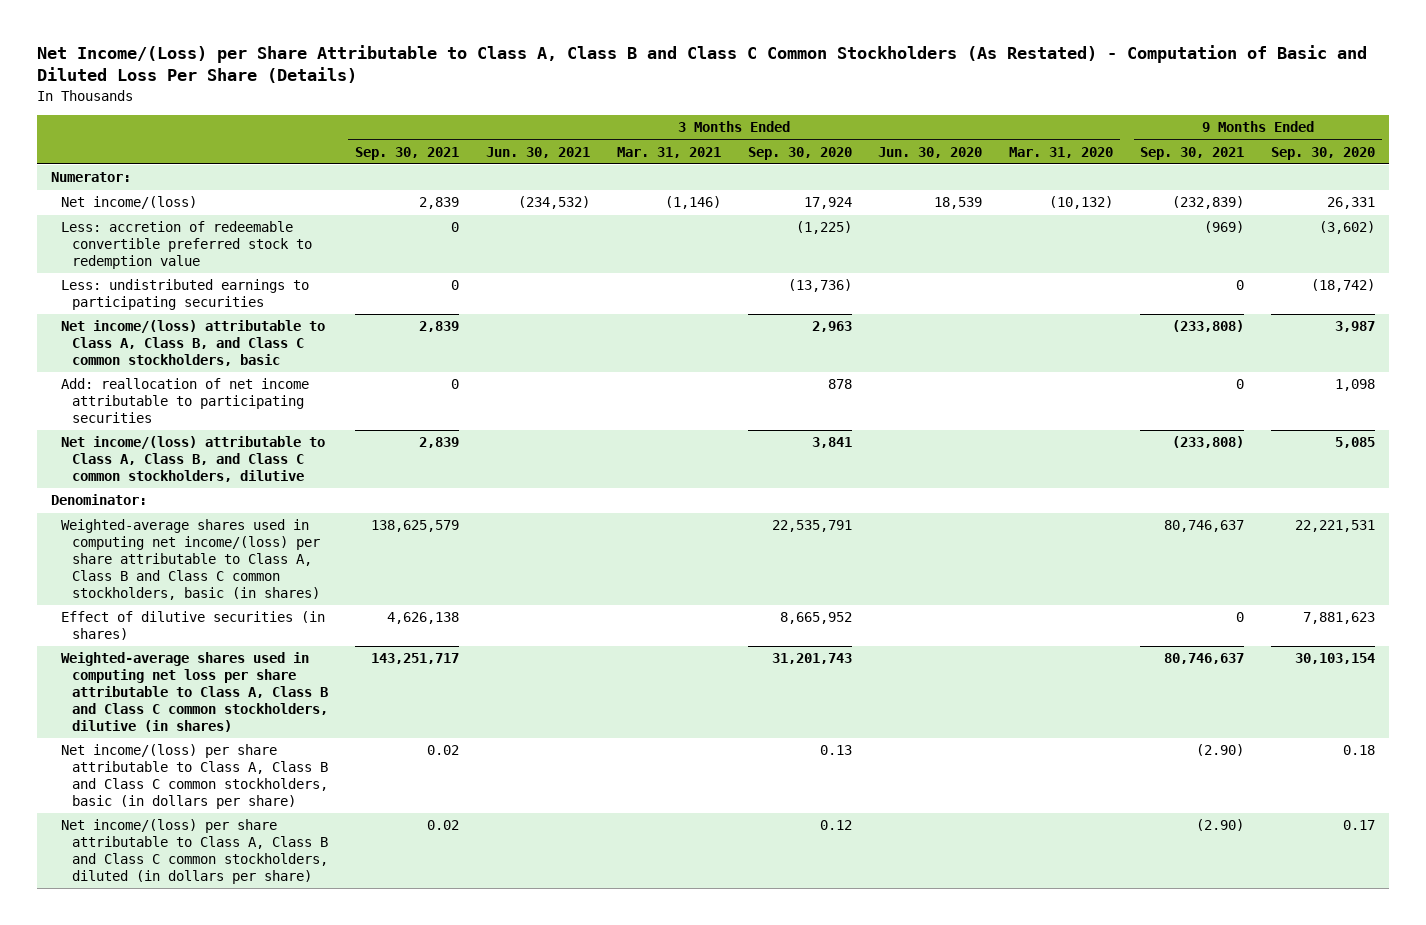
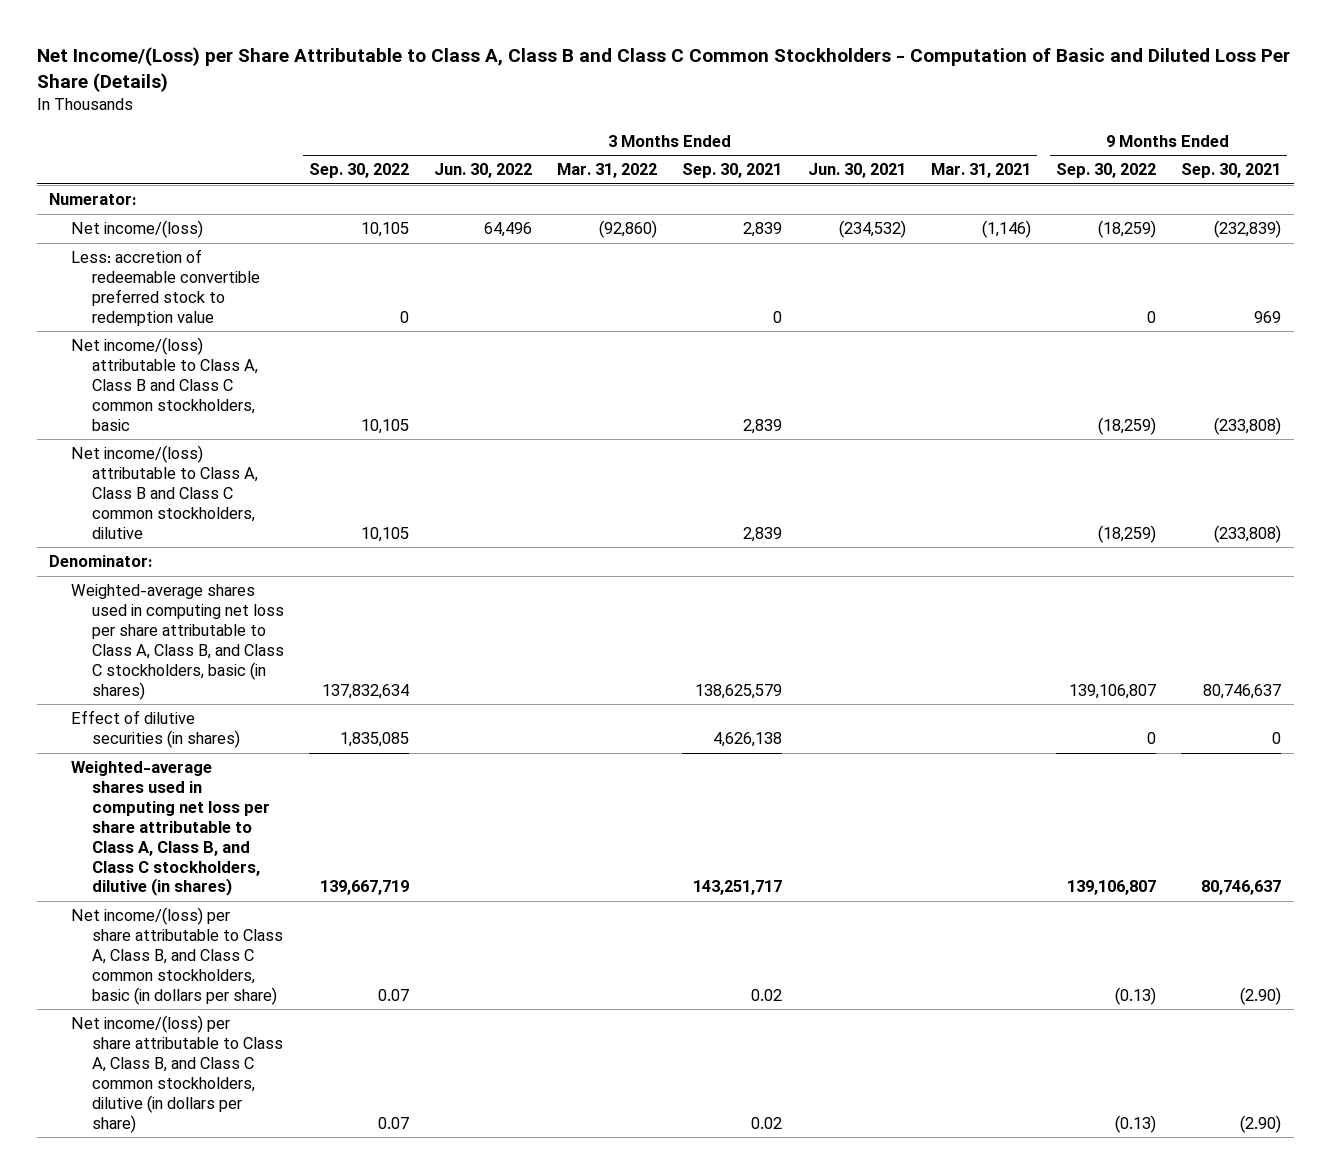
[37,45,1368,84] Net Income/(Loss) per Share Attributable to Class A, Class B and Class C Common Stockholders (As Restated) - Computation of Basic and Diluted Loss Per Share (Details) -> [36,47,1290,92] Net Income/(Loss) per Share Attributable to Class A, Class B and Class C Common Stockholders - Computation of Basic and Diluted Loss Per Share (Details)
[747,146,852,160] Sep. 30, 2020 -> none
[878,146,983,158] Jun. 30, 2020 -> none
[1009,146,1114,158] Mar. 31, 2020 -> none
[1271,146,1376,160] Sep. 30, 2020 -> none
none -> [309,163,410,179] Sep. 30, 2022
none -> [434,163,533,179] Jun. 30, 2022
none -> [557,163,658,179] Mar. 31, 2022
none -> [1055,163,1156,179] Sep. 30, 2022
[61,279,310,311] Less: undistributed earnings to participating securities -> none
[61,378,310,424] Add: reallocation of net income attributable to participating securities -> none
[1204,221,1245,234] (969) -> [1253,310,1281,323] 969
[61,320,326,367] Net income/(loss) attributable to Class A, Class B, and Class C common stockholders, basic -> [70,337,258,431] Net income/(loss) attributable to Class A, Class B and Class C common stockholders, basic
[61,436,326,483] Net income/(loss) attributable to Class A, Class B, and Class C common stockholders, dilutive -> [70,445,258,539] Net income/(loss) attributable to Class A, Class B and Class C common stockholders, dilutive
[61,519,320,601] Weighted-average shares used in computing net income/(loss) per share attributable to Class A, Class B and Class C common stockholders, basic (in shares) -> [70,584,284,700] Weighted-average shares used in computing net loss per share attributable to Class A, Class B, and Class C stockholders, basic (in shares)
[61,652,328,733] Weighted-average shares used in computing net loss per share attributable to Class A, Class B and Class C common stockholders, dilutive (in shares) -> [70,761,270,897] Weighted-average shares used in computing net loss per share attributable to Class A, Class B, and Class C stockholders, dilutive (in shares)
[61,744,328,810] Net income/(loss) per share attributable to Class A, Class B and Class C common stockholders, basic (in dollars per share) -> [70,907,283,1005] Net income/(loss) per share attributable to Class A, Class B, and Class C common stockholders, basic (in dollars per share)
[61,819,328,885] Net income/(loss) per share attributable to Class A, Class B and Class C common stockholders, diluted (in dollars per share) -> [70,1015,283,1133] Net income/(loss) per share attributable to Class A, Class B, and Class C common stockholders, dilutive (in dollars per share)

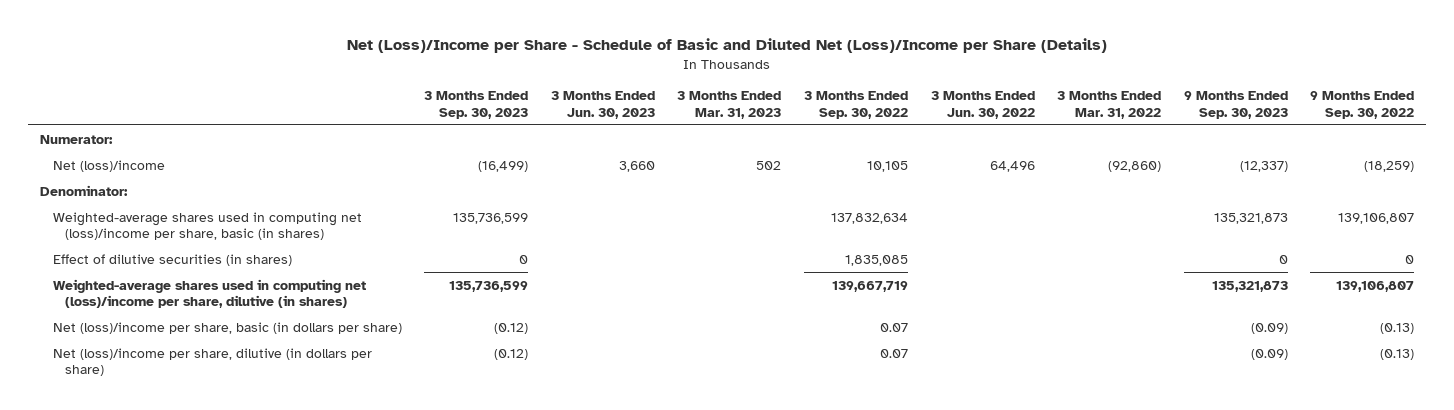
[36,47,1290,92] Net Income/(Loss) per Share Attributable to Class A, Class B and Class C Common Stockholders - Computation of Basic and Diluted Loss Per Share (Details) -> [347,37,1108,53] Net (Loss)/Income per Share - Schedule of Basic and Diluted Net (Loss)/Income per Share (Details)
[682,163,783,179] Sep. 30, 2021 -> none
[807,163,906,179] Jun. 30, 2021 -> none
[930,163,1031,179] Mar. 31, 2021 -> none
[1180,163,1281,179] Sep. 30, 2021 -> none
none -> [424,91,529,119] 3 Months Ended Sep. 30, 2023
none -> [550,91,655,119] 3 Months Ended Jun. 30, 2023
none -> [677,91,782,119] 3 Months Ended Mar. 31, 2023
none -> [1183,91,1288,119] 9 Months Ended Sep. 30, 2023
[70,249,260,326] Less: accretion of redeemable convertible preferred stock to redemption value -> none
[70,337,258,431] Net income/(loss) attributable to Class A, Class B and Class C common stockholders, basic -> none
[70,445,258,539] Net income/(loss) attributable to Class A, Class B and Class C common stockholders, dilutive -> none
[70,220,203,239] Net income/(loss) -> [52,159,165,172] Net (loss)/income
[70,584,284,700] Weighted-average shares used in computing net loss per share attributable to Class A, Class B, and Class C stockholders, basic (in shares) -> [52,211,362,241] Weighted-average shares used in computing net (loss)/income per share, basic (in shares)
[70,761,270,897] Weighted-average shares used in computing net loss per share attributable to Class A, Class B, and Class C stockholders, dilutive (in shares) -> [52,278,366,309] Weighted-average shares used in computing net (loss)/income per share, dilutive (in shares)
[70,907,283,1005] Net income/(loss) per share attributable to Class A, Class B, and Class C common stockholders, basic (in dollars per share) -> [52,321,402,334] Net (loss)/income per share, basic (in dollars per share)
[70,1015,283,1133] Net income/(loss) per share attributable to Class A, Class B, and Class C common stockholders, dilutive (in dollars per share) -> [52,347,372,377] Net (loss)/income per share, dilutive (in dollars per share)

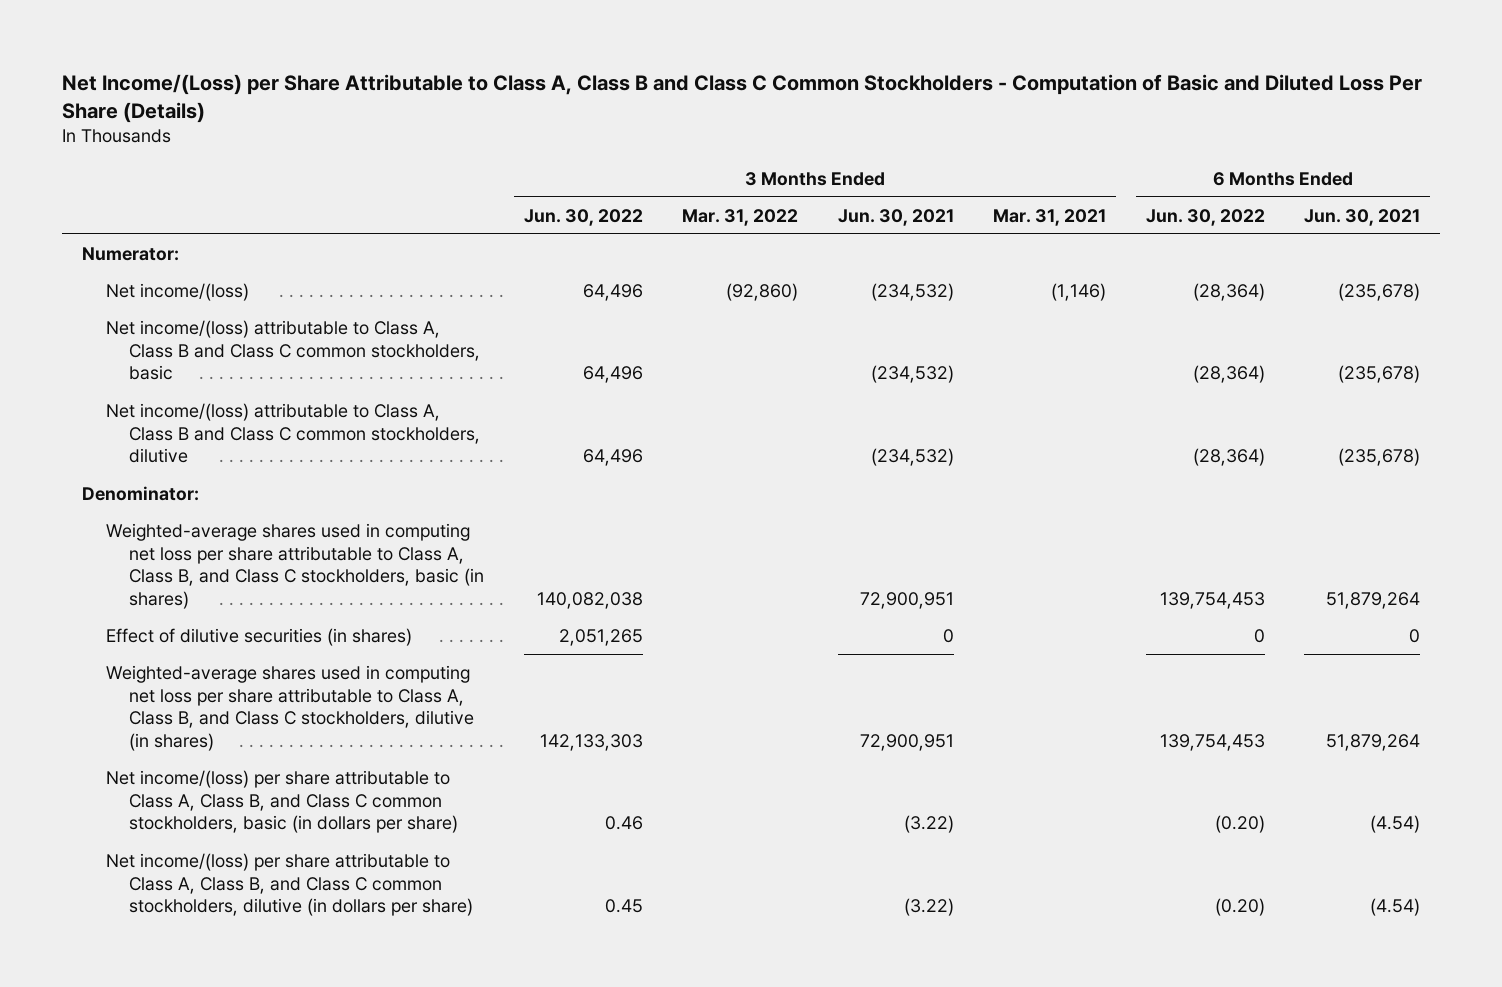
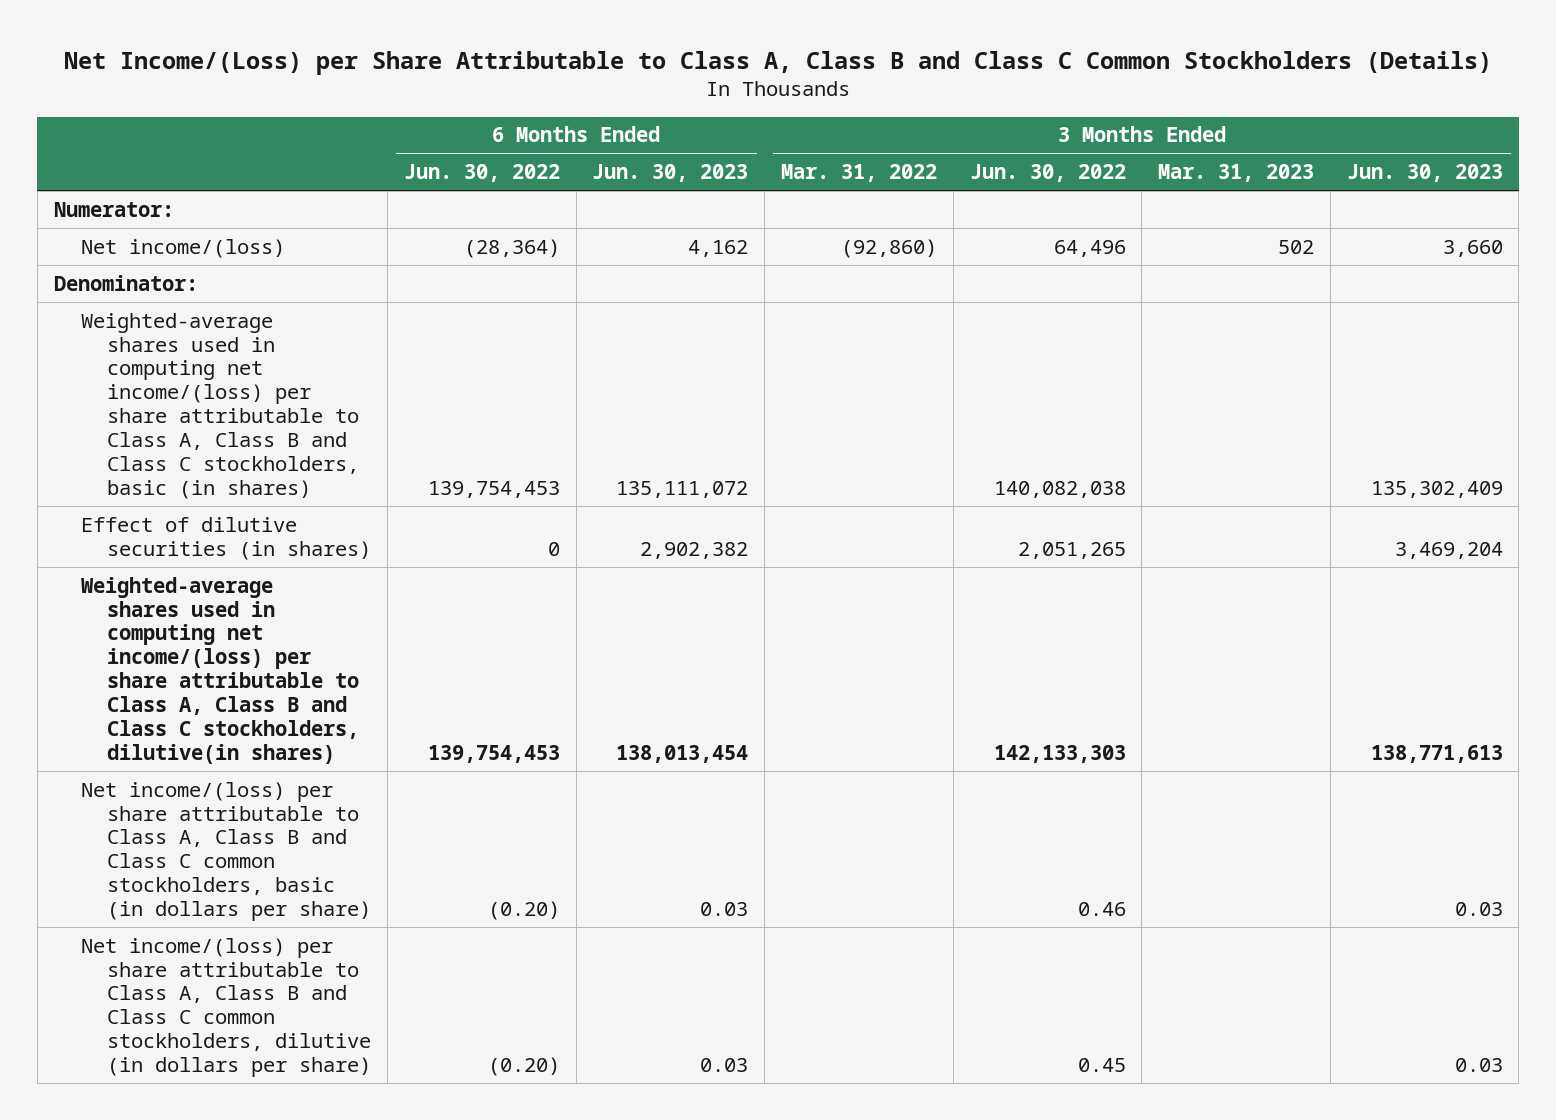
[62,73,1423,123] Net Income/(Loss) per Share Attributable to Class A, Class B and Class C Common Stockholders - Computation of Basic and Diluted Loss Per Share (Details) -> [64,50,1493,75] Net Income/(Loss) per Share Attributable to Class A, Class B and Class C Common Stockholders (Details)
[837,208,954,226] Jun. 30, 2021 -> none
[993,208,1107,226] Mar. 31, 2021 -> none
[1304,208,1421,226] Jun. 30, 2021 -> none
none -> [592,164,749,183] Jun. 30, 2023
none -> [1158,164,1315,183] Mar. 31, 2023
none -> [1346,164,1503,183] Jun. 30, 2023
[105,319,481,381] Net income/(loss) attributable to Class A, Class B and Class C common stockholders, basic -> none
[105,402,481,464] Net income/(loss) attributable to Class A, Class B and Class C common stockholders, dilutive -> none
[105,522,485,610] Weighted-average shares used in computing net loss per share attributable to Class A, Class B, and Class C stockholders, basic (in shares) -> [80,312,360,499] Weighted-average shares used in computing net income/(loss) per share attributable to Class A, Class B and Class C stockholders, basic (in shares)
[105,664,475,752] Weighted-average shares used in computing net loss per share attributable to Class A, Class B, and Class C stockholders, dilutive (in shares) -> [80,576,360,764] Weighted-average shares used in computing net income/(loss) per share attributable to Class A, Class B and Class C stockholders, dilutive(in shares)
[105,769,459,834] Net income/(loss) per share attributable to Class A, Class B, and Class C common stockholders, basic (in dollars per share) -> [80,781,372,922] Net income/(loss) per share attributable to Class A, Class B and Class C common stockholders, basic (in dollars per share)
[105,852,474,917] Net income/(loss) per share attributable to Class A, Class B, and Class C common stockholders, dilutive (in dollars per share) -> [80,937,372,1078] Net income/(loss) per share attributable to Class A, Class B and Class C common stockholders, dilutive (in dollars per share)

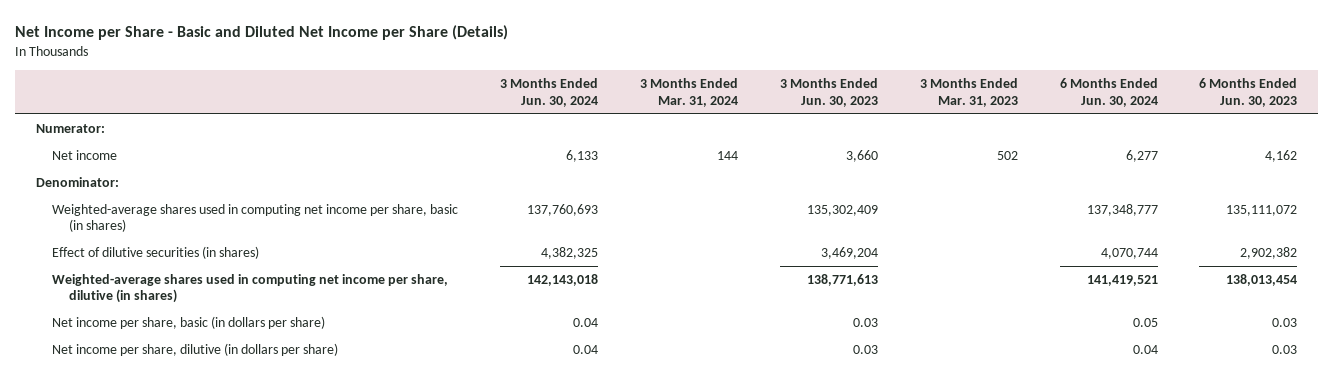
[64,50,1493,75] Net Income/(Loss) per Share Attributable to Class A, Class B and Class C Common Stockholders (Details) -> [15,25,509,41] Net Income per Share - Basic and Diluted Net Income per Share (Details)
[403,164,560,183] Jun. 30, 2022 -> none
[781,164,938,183] Mar. 31, 2022 -> none
[969,164,1126,183] Jun. 30, 2022 -> none
none -> [500,78,599,107] 3 Months Ended Jun. 30, 2024
none -> [640,78,739,107] 3 Months Ended Mar. 31, 2024
none -> [1059,78,1158,107] 6 Months Ended Jun. 30, 2024
[80,238,285,258] Net income/(loss) -> [52,149,118,160] Net income
[80,312,360,499] Weighted-average shares used in computing net income/(loss) per share attributable to Class A, Class B and Class C stockholders, basic (in shares) -> [52,203,459,233] Weighted-average shares used in computing net income per share, basic (in shares)
[80,576,360,764] Weighted-average shares used in computing net income/(loss) per share attributable to Class A, Class B and Class C stockholders, dilutive(in shares) -> [52,273,449,304] Weighted-average shares used in computing net income per share, dilutive (in shares)
[80,781,372,922] Net income/(loss) per share attributable to Class A, Class B and Class C common stockholders, basic (in dollars per share) -> [52,315,326,329] Net income per share, basic (in dollars per share)
[80,937,372,1078] Net income/(loss) per share attributable to Class A, Class B and Class C common stockholders, dilutive (in dollars per share) -> [52,342,339,356] Net income per share, dilutive (in dollars per share)

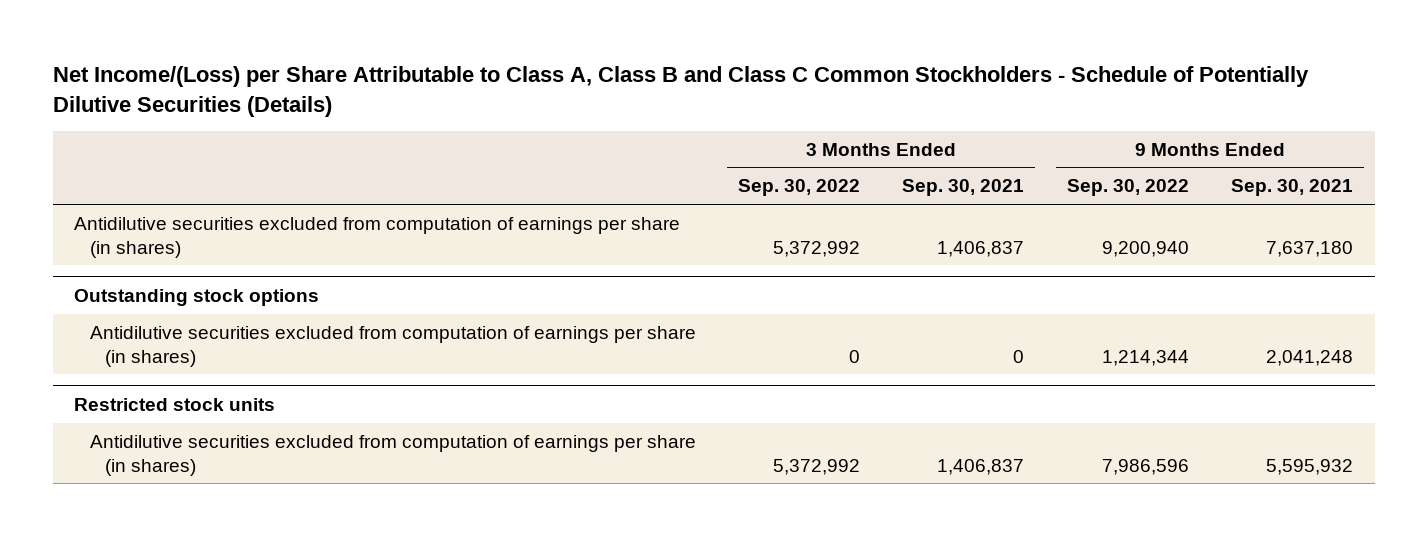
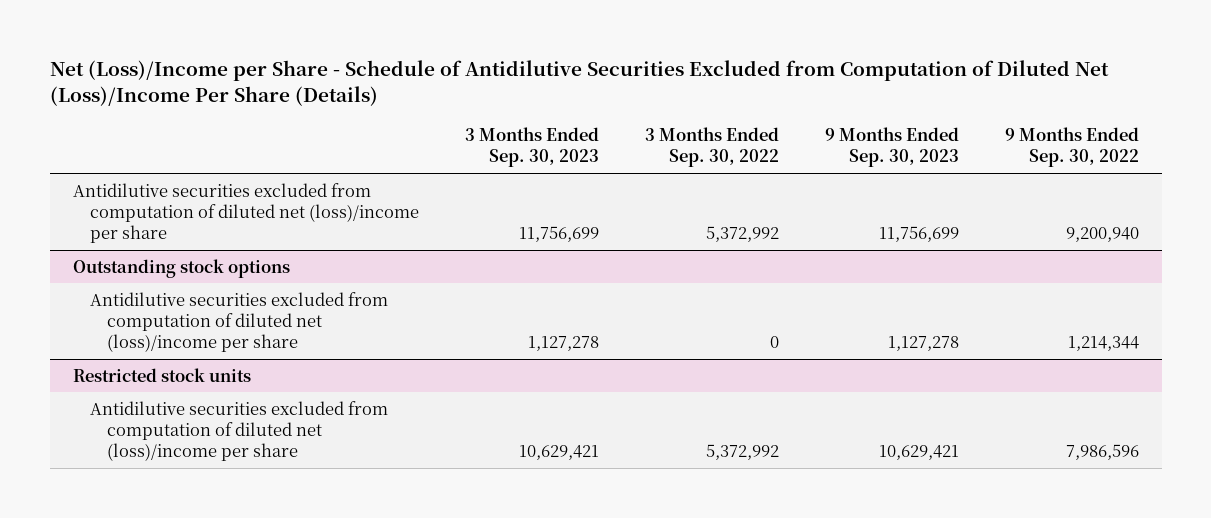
[52,66,1309,117] Net Income/(Loss) per Share Attributable to Class A, Class B and Class C Common Stockholders - Schedule of Potentially Dilutive Securities (Details) -> [49,59,1109,106] Net (Loss)/Income per Share - Schedule of Antidilutive Securities Excluded from Computation of Diluted Net (Loss)/Income Per Share (Details)
[902,179,1025,197] Sep. 30, 2021 -> none
[1231,179,1354,197] Sep. 30, 2021 -> none
none -> [464,127,599,168] 3 Months Ended Sep. 30, 2023
none -> [824,127,959,168] 9 Months Ended Sep. 30, 2023
[74,216,681,258] Antidilutive securities excluded from computation of earnings per share (in shares) -> [72,182,419,244] Antidilutive securities excluded from computation of diluted net (loss)/income per share
[89,325,696,367] Antidilutive securities excluded from computation of earnings per share (in shares) -> [89,291,388,353] Antidilutive securities excluded from computation of diluted net (loss)/income per share
[89,434,696,476] Antidilutive securities excluded from computation of earnings per share (in shares) -> [89,400,388,462] Antidilutive securities excluded from computation of diluted net (loss)/income per share

